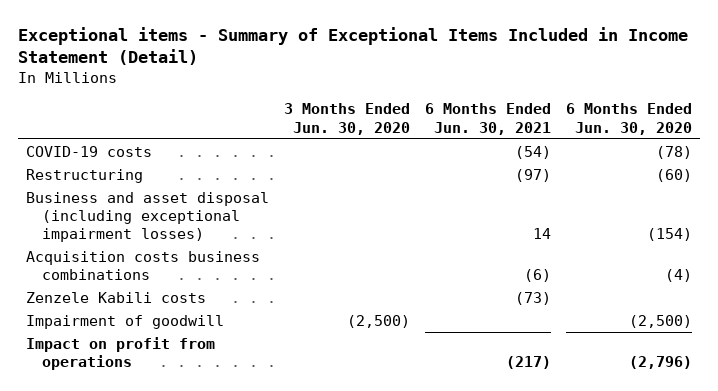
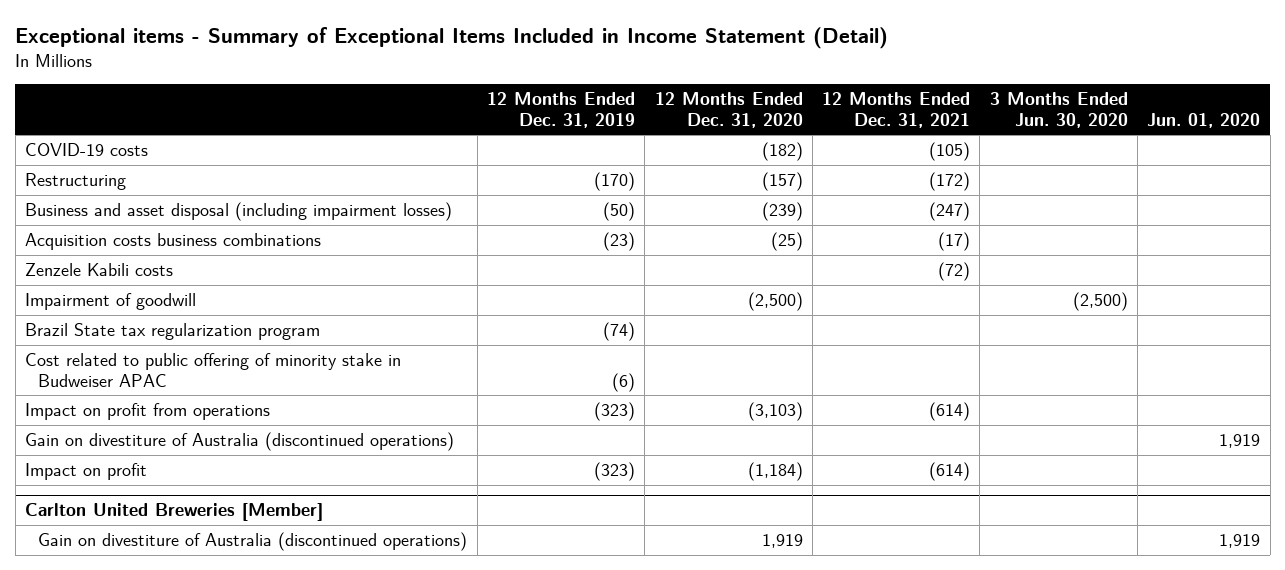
[424,103,551,135] 6 Months Ended Jun. 30, 2021 -> none
[566,103,693,135] 6 Months Ended Jun. 30, 2020 -> none
none -> [487,92,636,128] 12 Months Ended Dec. 31, 2019
none -> [654,92,803,128] 12 Months Ended Dec. 31, 2020
none -> [822,92,971,128] 12 Months Ended Dec. 31, 2021
none -> [1147,112,1261,128] Jun. 01, 2020
[25,191,269,243] Business and asset disposal (including exceptional impairment losses) -> [25,201,453,221] Business and asset disposal (including impairment losses)
none -> [25,322,321,340] Brazil State tax regularization program
none -> [25,352,402,387] Cost related to public offering of minority stake in Budweiser APAC
none -> [25,431,455,451] Gain on divestiture of Australia (discontinued operations)
none -> [25,462,148,480] Impact on profit
none -> [25,503,324,522] Carlton United Breweries [Member]
none -> [38,531,468,551] Gain on divestiture of Australia (discontinued operations)

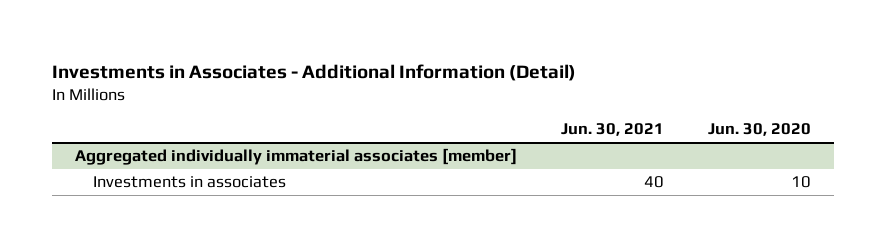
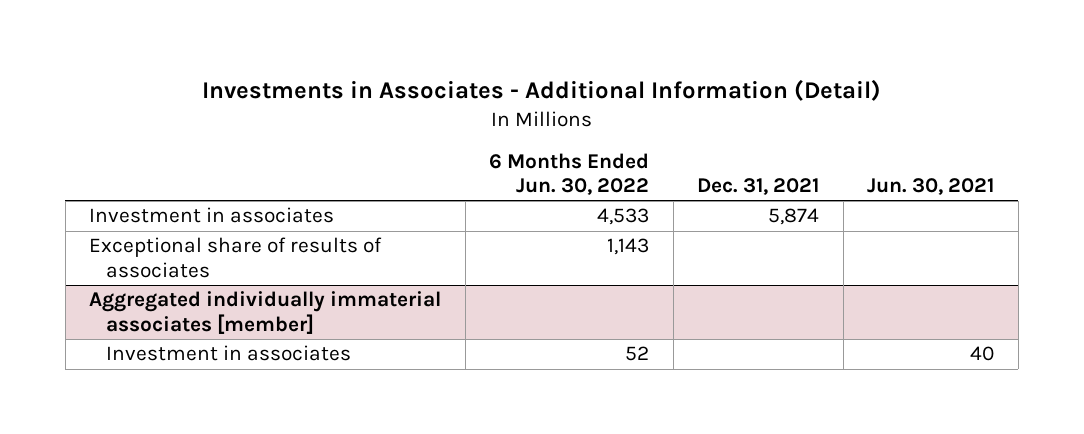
[708,123,812,137] Jun. 30, 2020 -> none
none -> [489,152,650,196] 6 Months Ended Jun. 30, 2022
none -> [697,178,820,196] Dec. 31, 2021
none -> [89,207,335,224] Investment in associates
none -> [89,237,383,278] Exceptional share of results of associates
[92,176,286,189] Investments in associates -> [106,345,352,362] Investment in associates

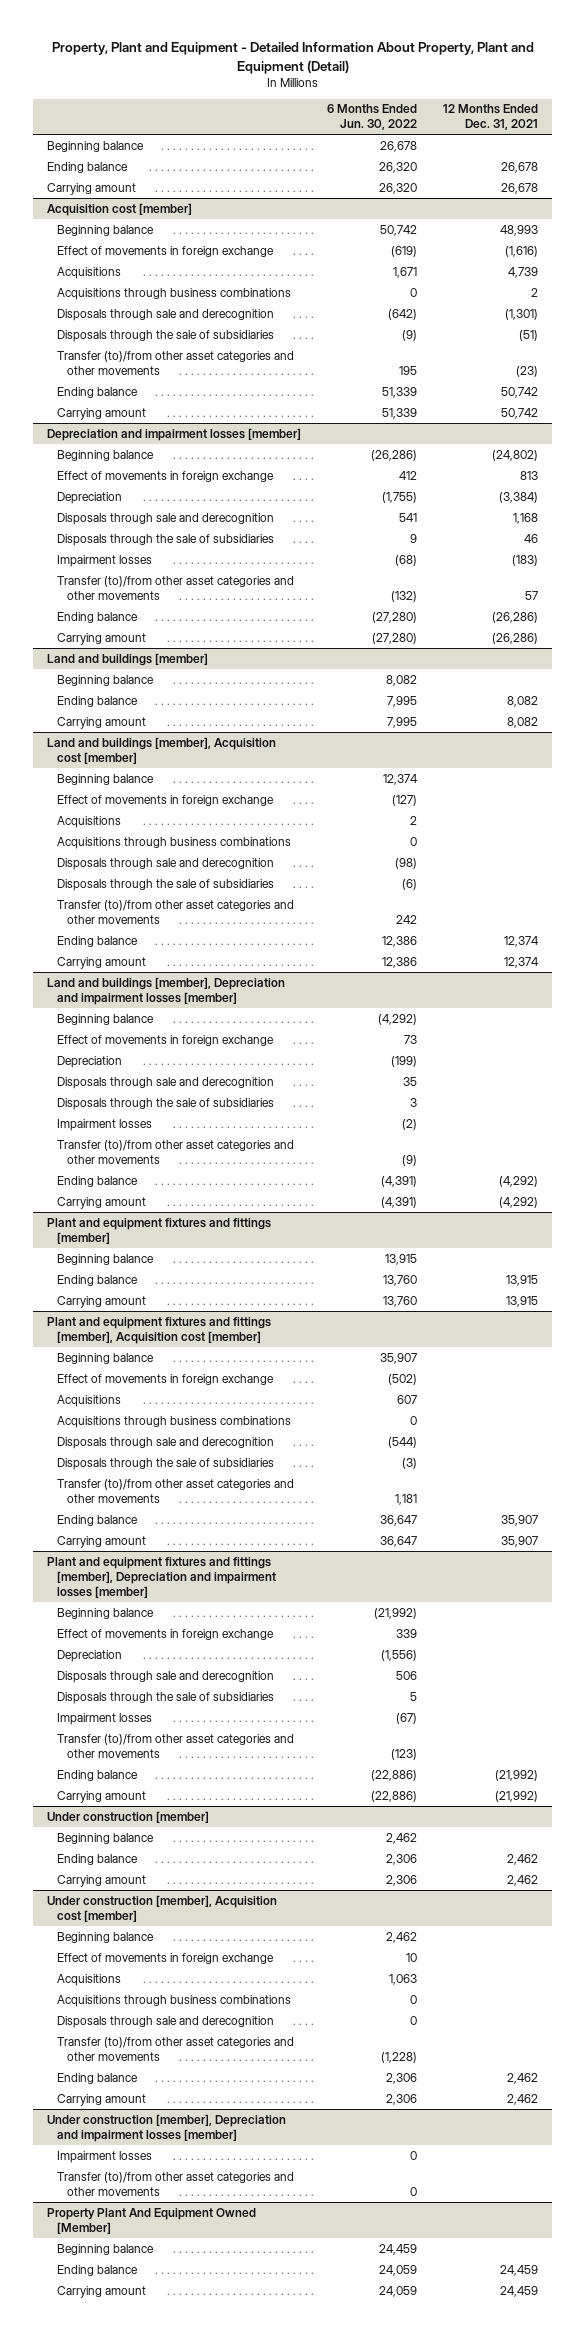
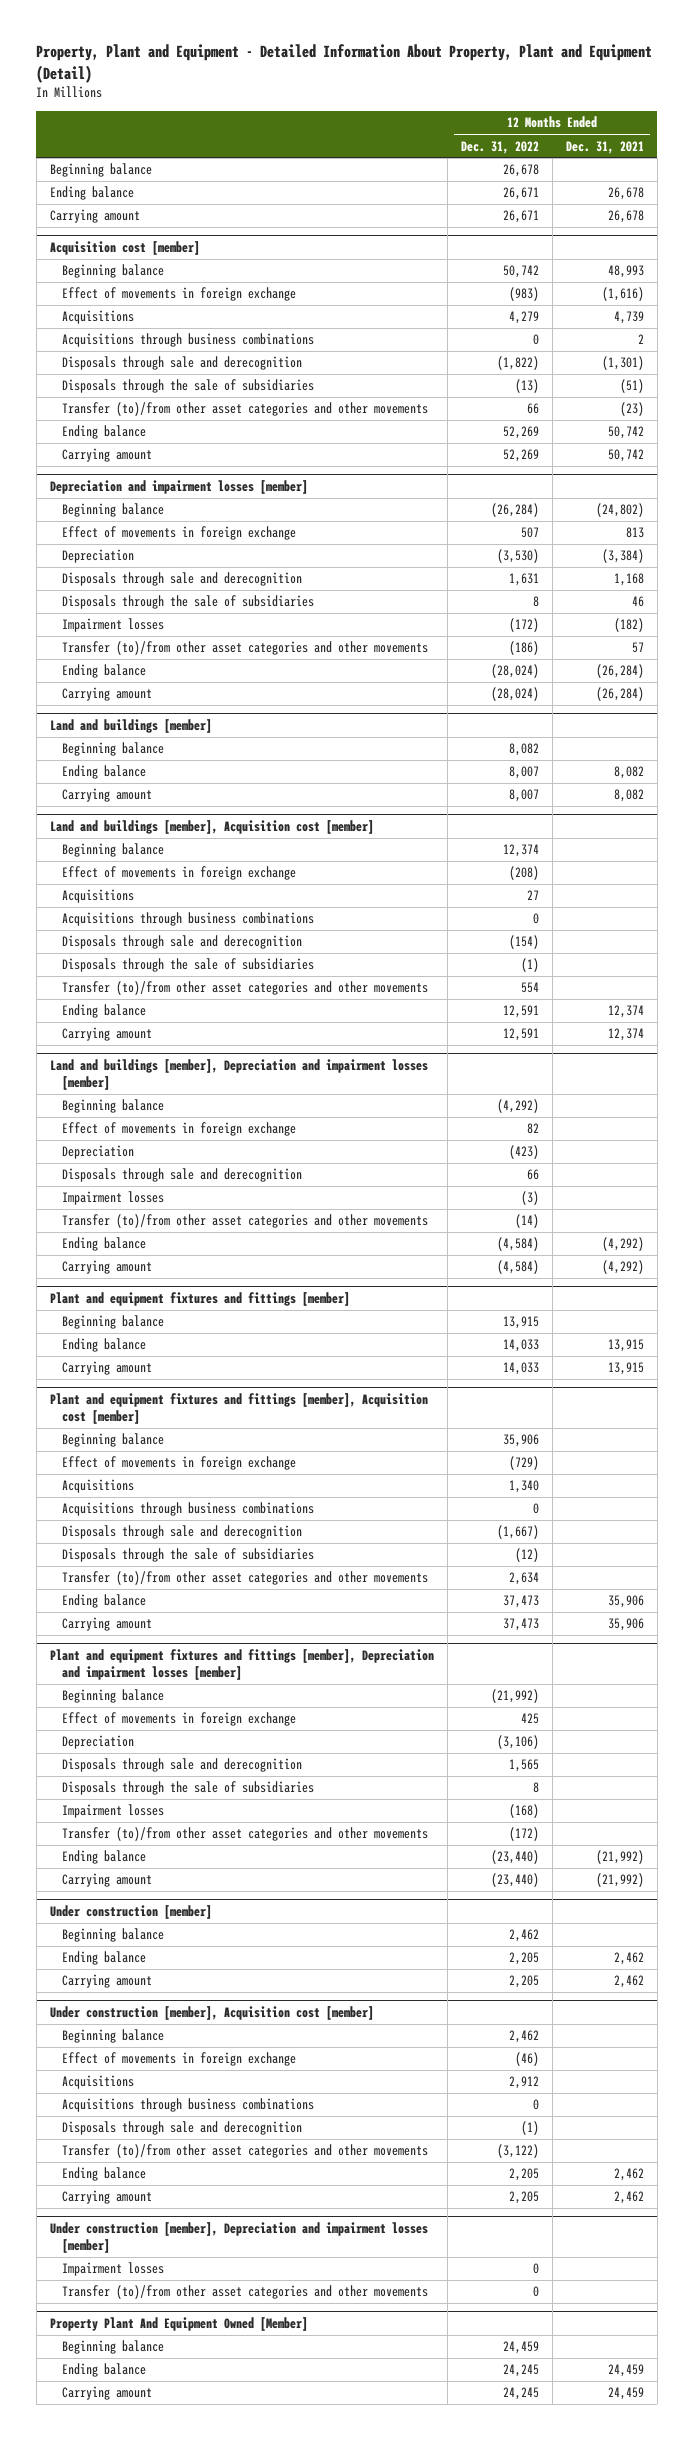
[327,104,418,131] 6 Months Ended Jun. 30, 2022 -> none
none -> [460,140,539,154] Dec. 31, 2022
[512,554,539,566] (183) -> [613,618,644,633] (182)
[492,611,539,623] (26,286) -> [595,664,644,679] (26,284)
[492,632,539,644] (26,286) -> [595,687,644,702] (26,284)
[56,1097,274,1110] Disposals through the sale of subsidiaries -> none
[501,1514,539,1526] 35,907 -> [607,1595,644,1609] 35,906
[501,1535,539,1547] 35,907 -> [607,1618,644,1632] 35,906

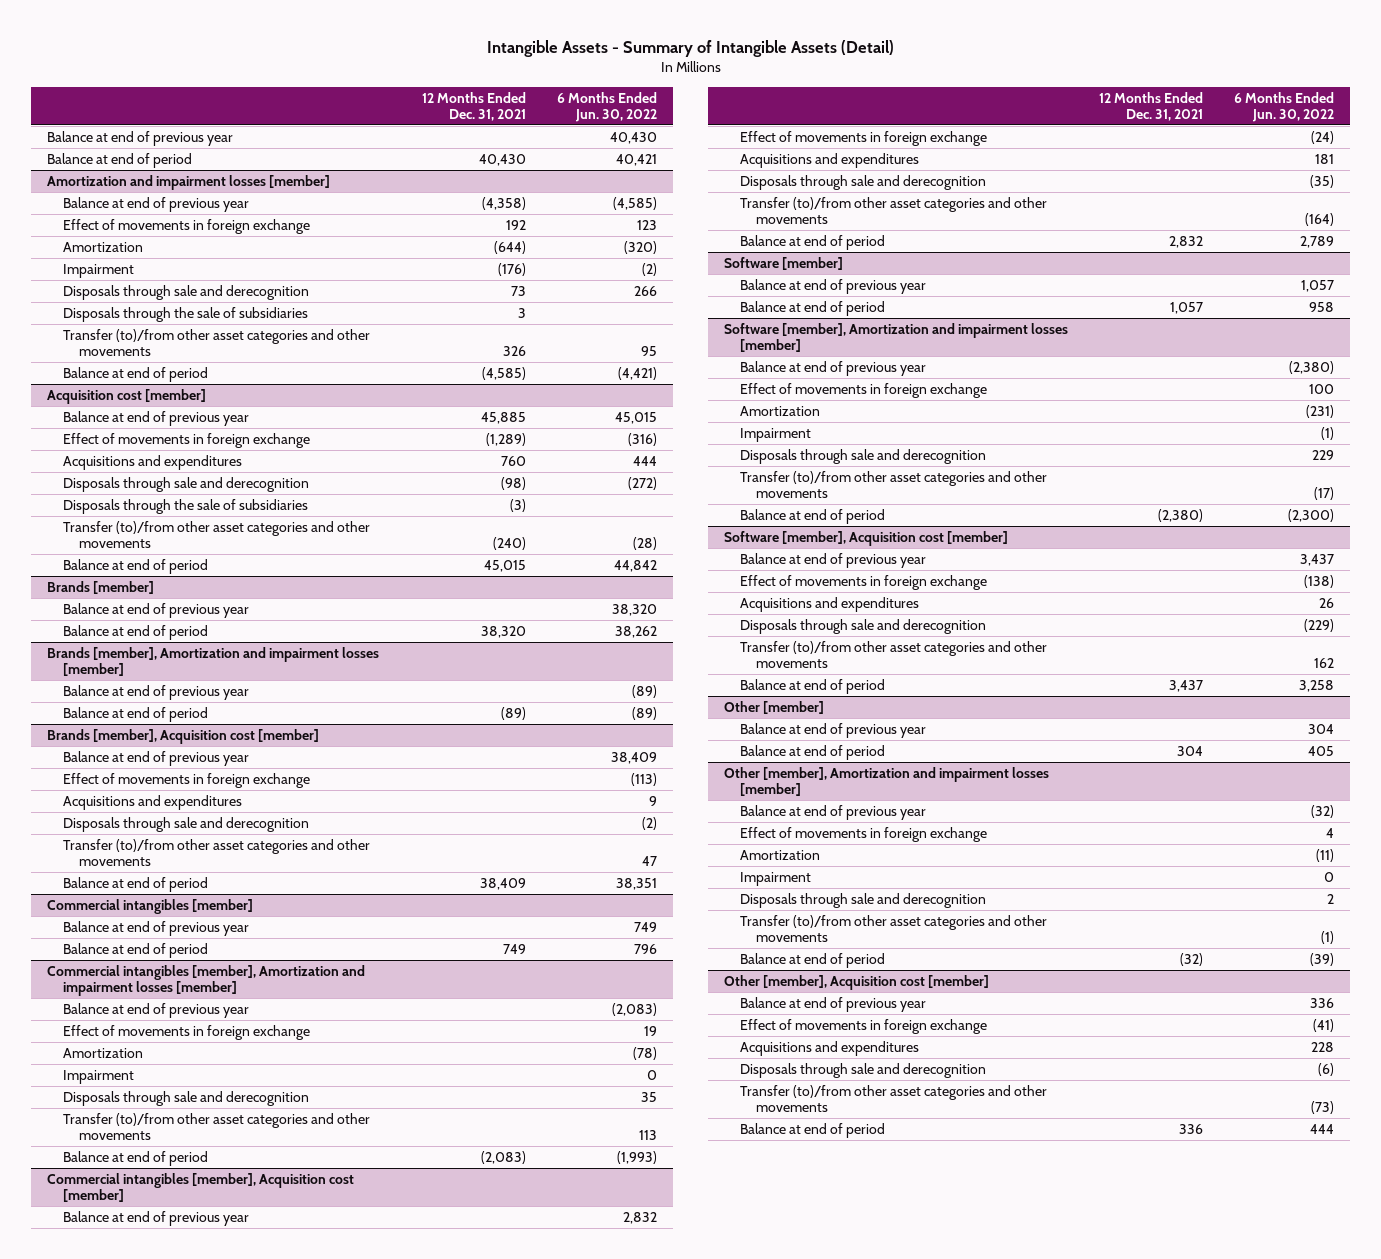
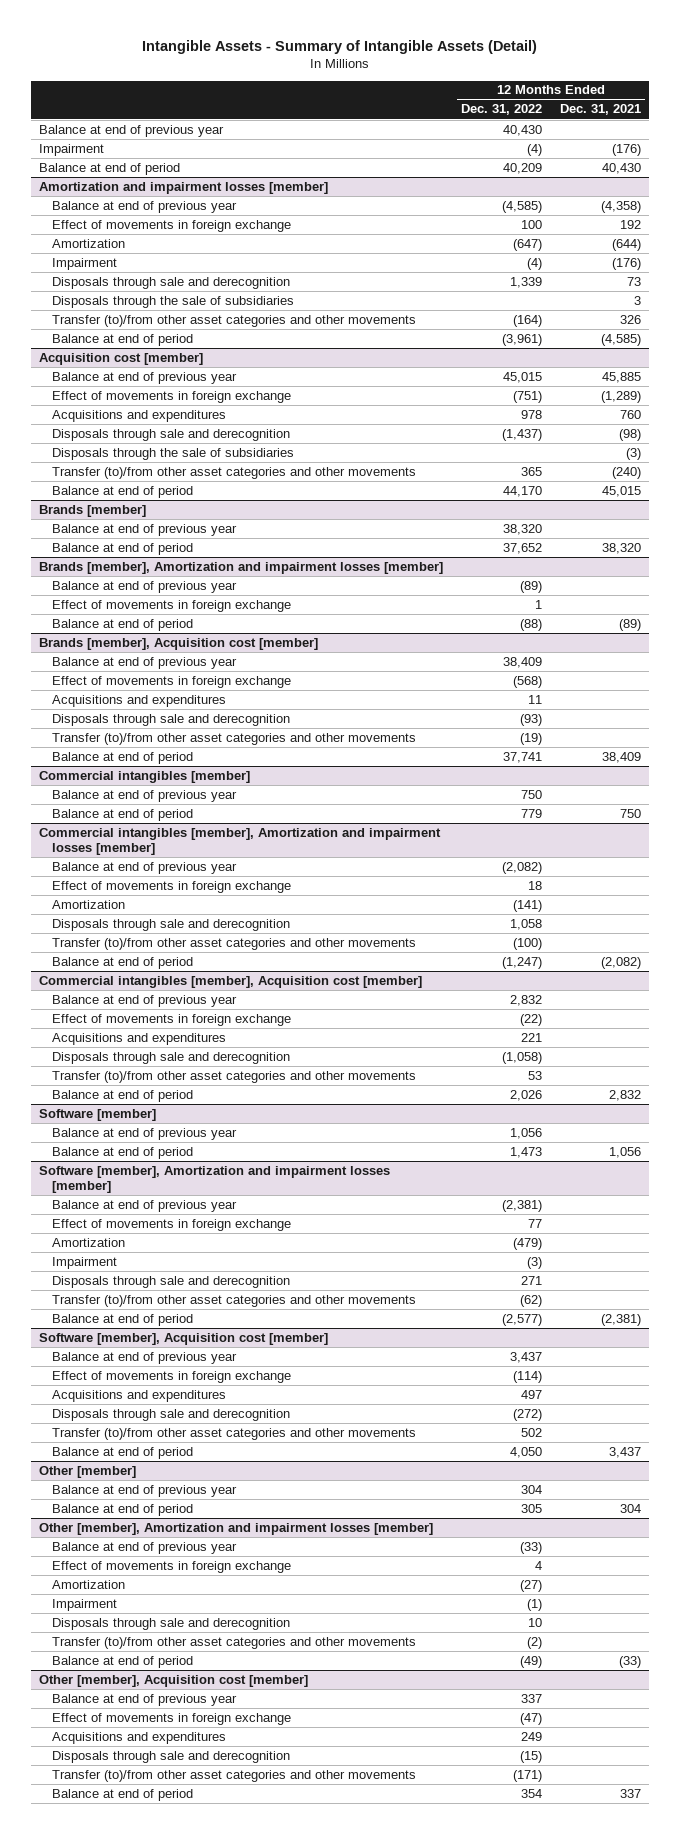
[557,91,658,122] 6 Months Ended Jun. 30, 2022 -> none
none -> [461,104,543,116] Dec. 31, 2022
none -> [39,143,105,156] Impairment
none -> [52,599,292,612] Effect of movements in foreign exchange
[503,943,527,954] 749 -> [619,808,641,818] 750
[63,1069,135,1084] Impairment -> none
[481,1150,527,1164] (2,083) -> [600,956,641,969] (2,082)
[1170,301,1204,314] 1,057 -> [608,1146,641,1158] 1,056
[1158,508,1204,522] (2,380) -> [600,1313,641,1326] (2,381)
[1180,952,1204,966] (32) -> [618,1655,641,1668] (33)
[1179,1123,1204,1134] 336 -> [619,1788,641,1798] 337

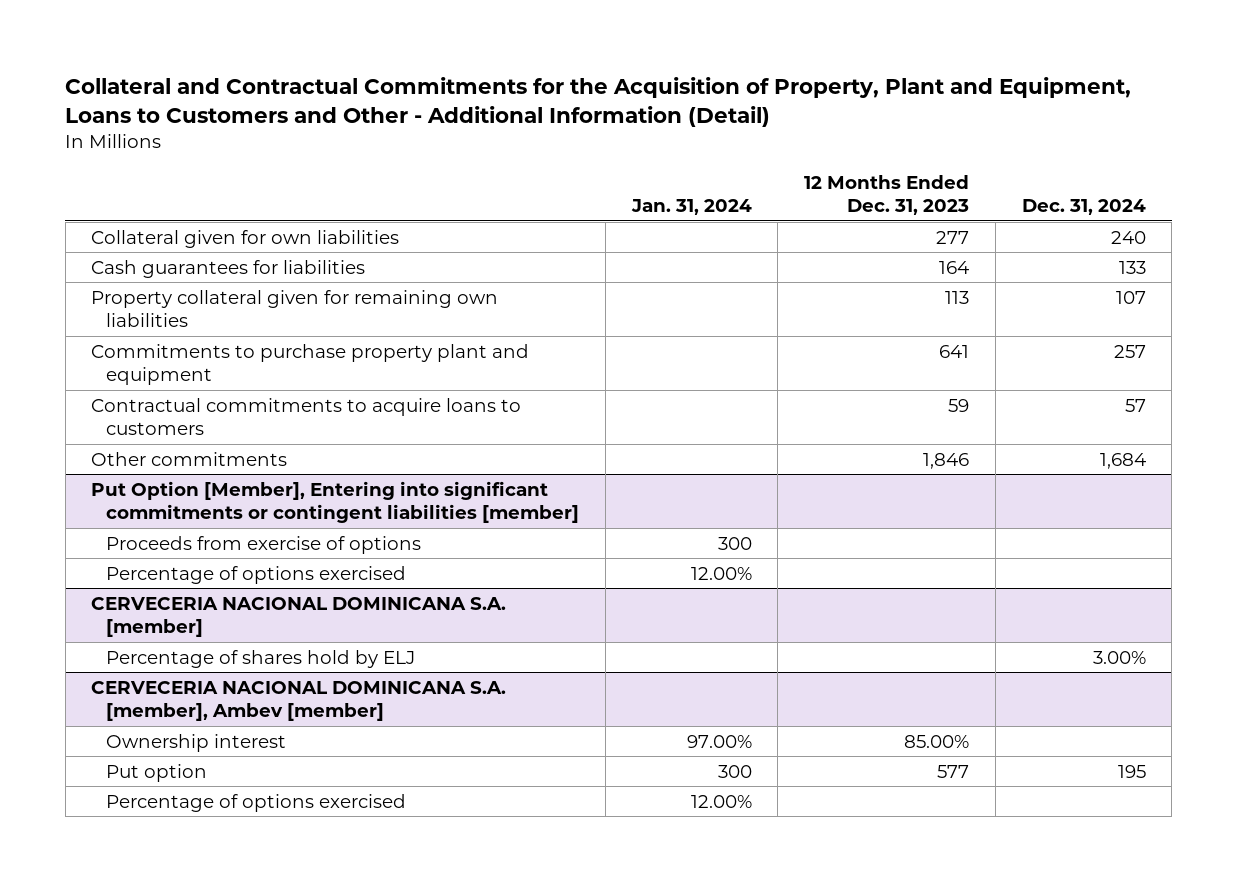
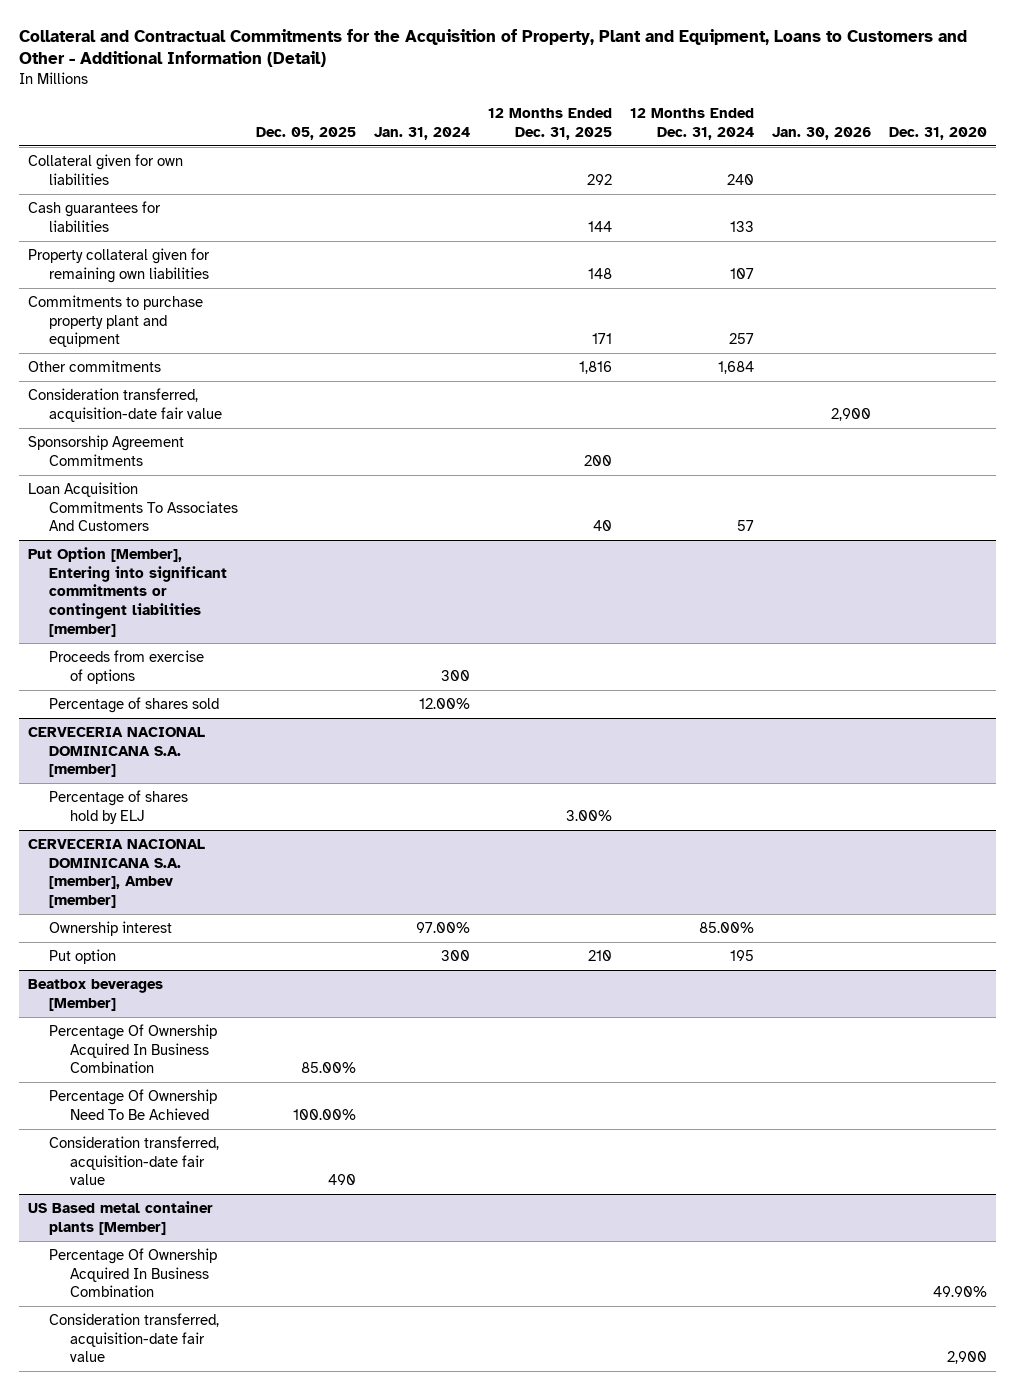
[804,174,970,216] 12 Months Ended Dec. 31, 2023 -> none
[1021,199,1146,216] Dec. 31, 2024 -> none
none -> [255,126,356,140] Dec. 05, 2025
none -> [488,108,613,140] 12 Months Ended Dec. 31, 2025
none -> [630,108,755,140] 12 Months Ended Dec. 31, 2024
none -> [772,126,872,140] Jan. 30, 2026
none -> [889,126,988,140] Dec. 31, 2020
[91,397,522,436] Contractual commitments to acquire loans to customers -> none
none -> [27,387,222,422] Consideration transferred, acquisition-date fair value
none -> [27,434,184,466] Sponsorship Agreement Commitments
none -> [27,481,238,532] Loan Acquisition Commitments To Associates And Customers
[106,565,407,584] Percentage of options exercised -> none
none -> [48,696,219,713] Percentage of shares sold
[106,793,407,812] Percentage of options exercised -> none
none -> [27,978,163,1011] Beatbox beverages [Member]
none -> [48,1023,217,1074] Percentage Of Ownership Acquired In Business Combination
none -> [48,1088,217,1120] Percentage Of Ownership Need To Be Achieved
none -> [48,1135,219,1186] Consideration transferred, acquisition-date fair value
none -> [27,1200,213,1235] US Based metal container plants [Member]
none -> [48,1247,217,1298] Percentage Of Ownership Acquired In Business Combination
none -> [48,1312,219,1363] Consideration transferred, acquisition-date fair value

